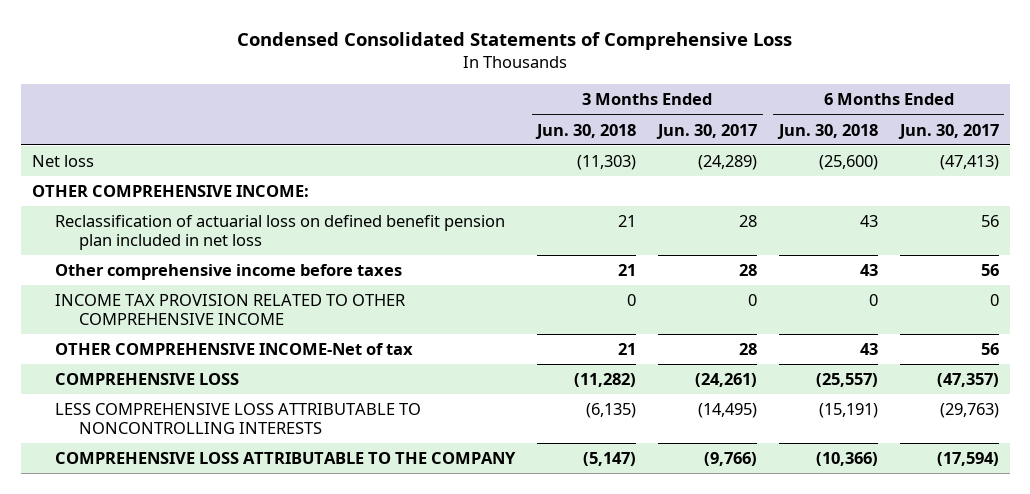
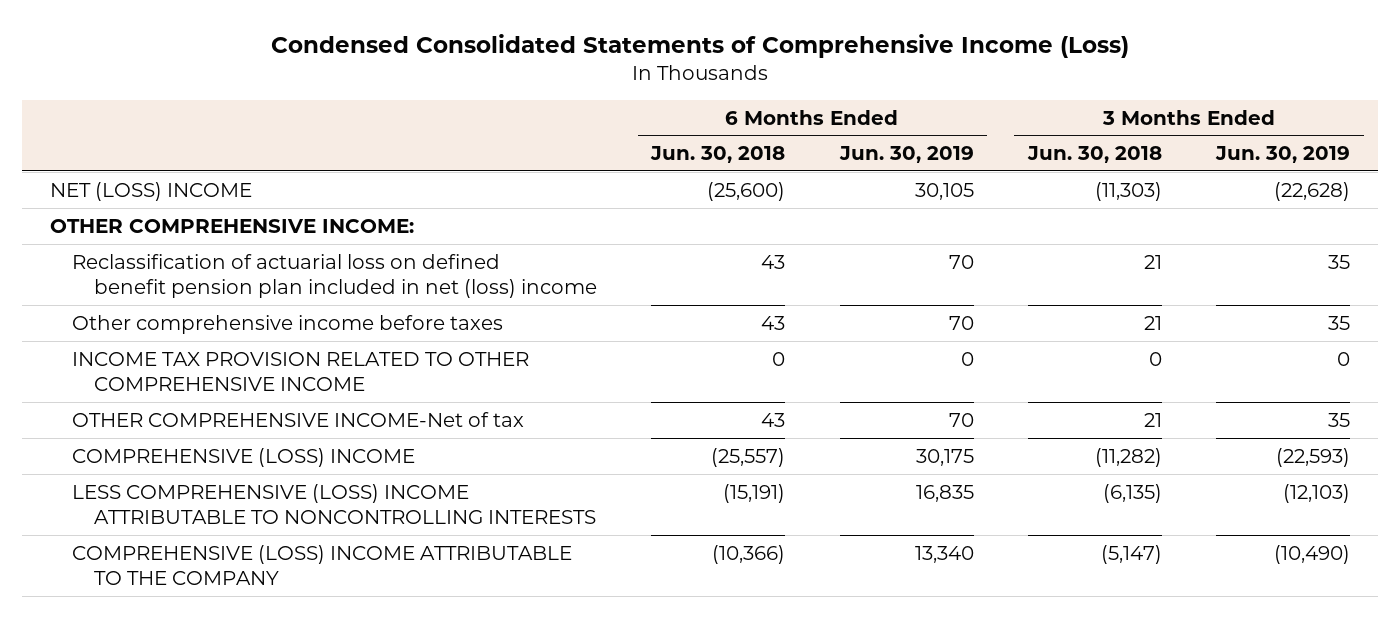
[237,31,793,50] Condensed Consolidated Statements of Comprehensive Loss -> [270,34,1129,59] Condensed Consolidated Statements of Comprehensive Income (Loss)
[656,123,758,139] Jun. 30, 2017 -> none
[897,123,999,139] Jun. 30, 2017 -> none
none -> [838,146,974,164] Jun. 30, 2019
none -> [1215,146,1351,164] Jun. 30, 2019
[31,155,94,168] Net loss -> [49,181,252,201] NET (LOSS) INCOME
[55,215,506,250] Reclassification of actuarial loss on defined benefit pension plan included in net loss -> [71,253,597,298] Reclassification of actuarial loss on defined benefit pension plan included in net (loss) income
[55,373,240,386] COMPREHENSIVE LOSS -> [71,447,415,467] COMPREHENSIVE (LOSS) INCOME
[55,403,422,434] LESS COMPREHENSIVE LOSS ATTRIBUTABLE TO NONCONTROLLING INTERESTS -> [71,483,596,524] LESS COMPREHENSIVE (LOSS) INCOME ATTRIBUTABLE TO NONCONTROLLING INTERESTS
[55,452,517,465] COMPREHENSIVE LOSS ATTRIBUTABLE TO THE COMPANY -> [71,544,572,585] COMPREHENSIVE (LOSS) INCOME ATTRIBUTABLE TO THE COMPANY

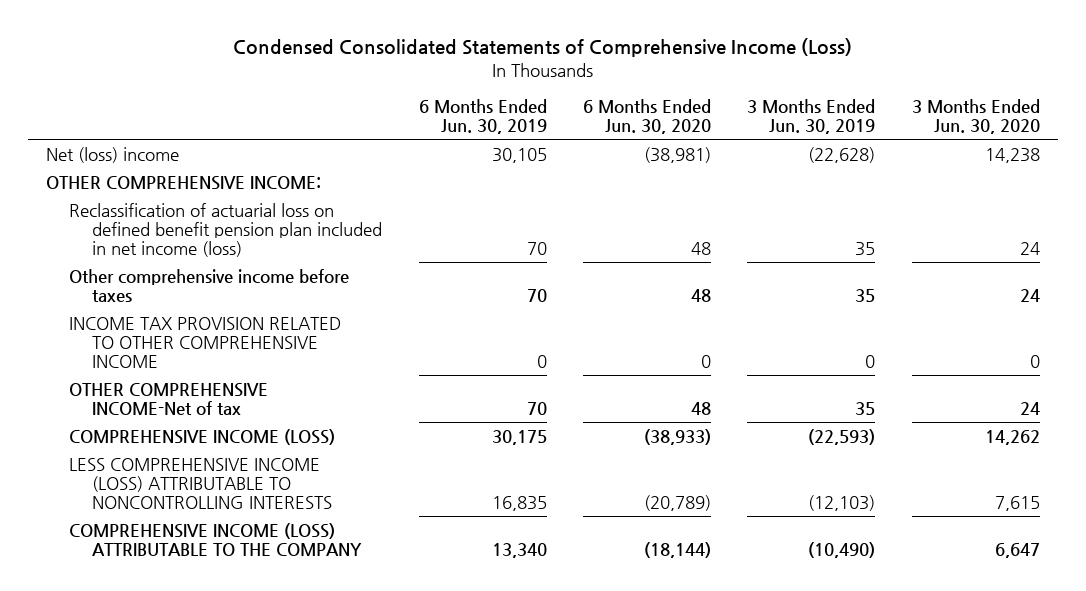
[650,146,786,164] Jun. 30, 2018 -> none
[1026,146,1162,164] Jun. 30, 2018 -> none
none -> [583,98,712,134] 6 Months Ended Jun. 30, 2020
none -> [911,98,1040,134] 3 Months Ended Jun. 30, 2020
[49,181,252,201] NET (LOSS) INCOME -> [45,146,179,163] Net (loss) income
[71,253,597,298] Reclassification of actuarial loss on defined benefit pension plan included in net (loss) income -> [69,202,383,258] Reclassification of actuarial loss on defined benefit pension plan included in net income (loss)
[71,447,415,467] COMPREHENSIVE (LOSS) INCOME -> [69,428,336,445] COMPREHENSIVE INCOME (LOSS)
[71,483,596,524] LESS COMPREHENSIVE (LOSS) INCOME ATTRIBUTABLE TO NONCONTROLLING INTERESTS -> [69,457,333,510] LESS COMPREHENSIVE INCOME (LOSS) ATTRIBUTABLE TO NONCONTROLLING INTERESTS
[71,544,572,585] COMPREHENSIVE (LOSS) INCOME ATTRIBUTABLE TO THE COMPANY -> [69,522,363,556] COMPREHENSIVE INCOME (LOSS) ATTRIBUTABLE TO THE COMPANY

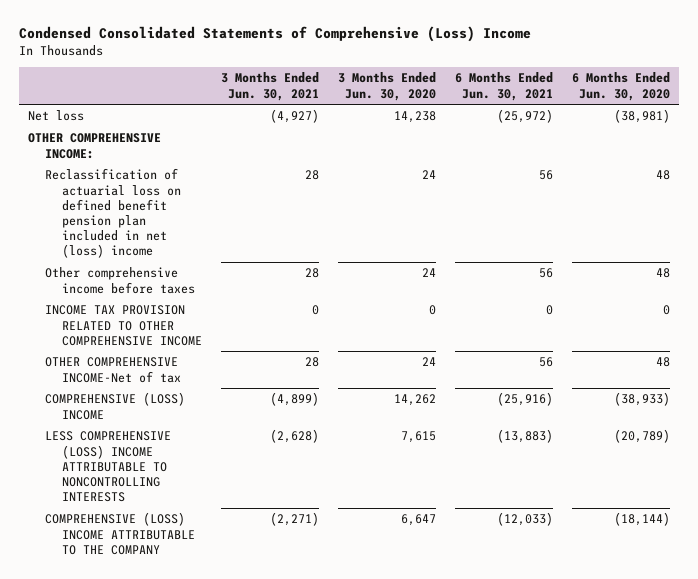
[232,38,852,58] Condensed Consolidated Statements of Comprehensive Income (Loss) -> [18,26,531,43] Condensed Consolidated Statements of Comprehensive (Loss) Income
[418,98,547,134] 6 Months Ended Jun. 30, 2019 -> none
[747,98,876,134] 3 Months Ended Jun. 30, 2019 -> none
none -> [220,72,319,101] 3 Months Ended Jun. 30, 2021
none -> [454,72,553,101] 6 Months Ended Jun. 30, 2021
[45,146,179,163] Net (loss) income -> [28,110,85,122] Net loss
[69,202,383,258] Reclassification of actuarial loss on defined benefit pension plan included in net income (loss) -> [45,168,181,259] Reclassification of actuarial loss on defined benefit pension plan included in net (loss) income
[69,428,336,445] COMPREHENSIVE INCOME (LOSS) -> [45,392,186,420] COMPREHENSIVE (LOSS) INCOME
[69,457,333,510] LESS COMPREHENSIVE INCOME (LOSS) ATTRIBUTABLE TO NONCONTROLLING INTERESTS -> [45,431,172,503] LESS COMPREHENSIVE (LOSS) INCOME ATTRIBUTABLE TO NONCONTROLLING INTERESTS
[69,522,363,556] COMPREHENSIVE INCOME (LOSS) ATTRIBUTABLE TO THE COMPANY -> [45,512,195,555] COMPREHENSIVE (LOSS) INCOME ATTRIBUTABLE TO THE COMPANY

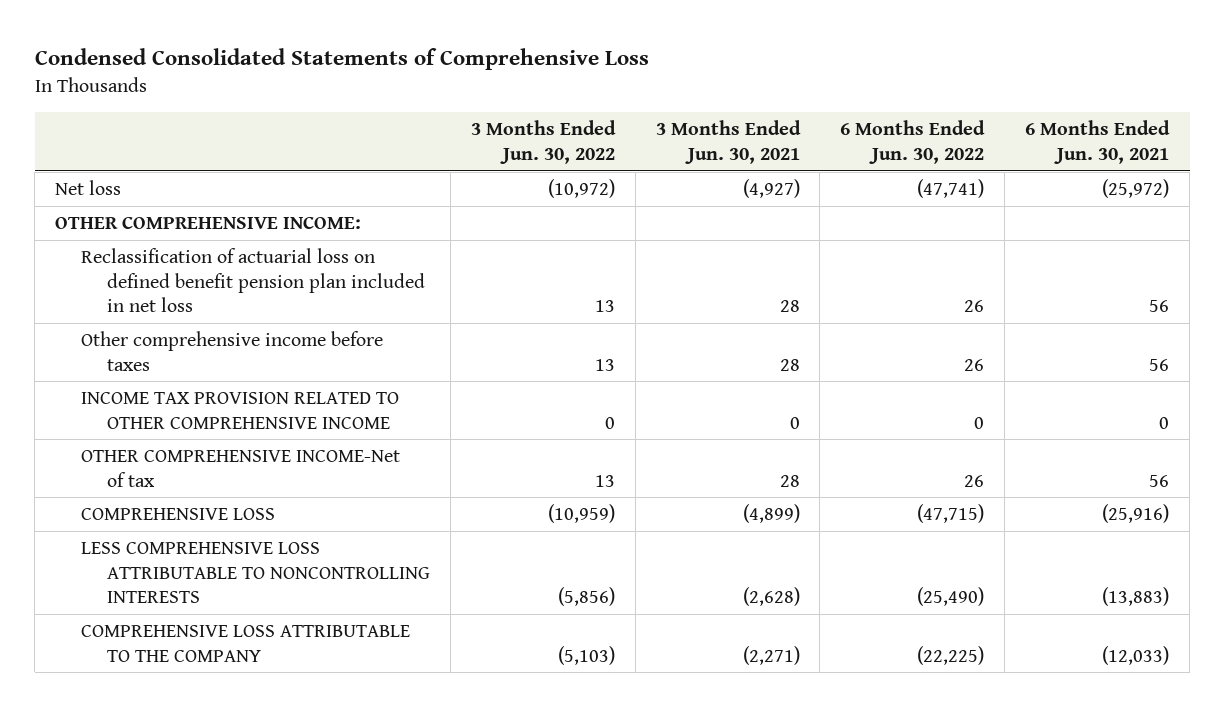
[18,26,531,43] Condensed Consolidated Statements of Comprehensive (Loss) Income -> [34,48,649,71] Condensed Consolidated Statements of Comprehensive Loss
[337,72,436,101] 3 Months Ended Jun. 30, 2020 -> none
[571,72,670,101] 6 Months Ended Jun. 30, 2020 -> none
none -> [470,120,616,164] 3 Months Ended Jun. 30, 2022
none -> [840,120,986,164] 6 Months Ended Jun. 30, 2022
[45,168,181,259] Reclassification of actuarial loss on defined benefit pension plan included in net (loss) income -> [80,248,425,313] Reclassification of actuarial loss on defined benefit pension plan included in net loss
[45,392,186,420] COMPREHENSIVE (LOSS) INCOME -> [80,508,275,521] COMPREHENSIVE LOSS
[45,431,172,503] LESS COMPREHENSIVE (LOSS) INCOME ATTRIBUTABLE TO NONCONTROLLING INTERESTS -> [80,542,430,604] LESS COMPREHENSIVE LOSS ATTRIBUTABLE TO NONCONTROLLING INTERESTS
[45,512,195,555] COMPREHENSIVE (LOSS) INCOME ATTRIBUTABLE TO THE COMPANY -> [80,625,410,662] COMPREHENSIVE LOSS ATTRIBUTABLE TO THE COMPANY

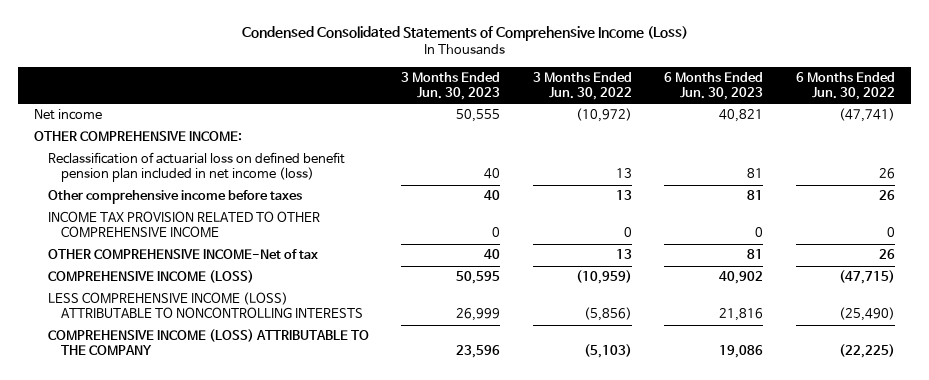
[34,48,649,71] Condensed Consolidated Statements of Comprehensive Loss -> [241,26,688,42] Condensed Consolidated Statements of Comprehensive Income (Loss)
[655,120,801,164] 3 Months Ended Jun. 30, 2021 -> none
[1025,120,1171,164] 6 Months Ended Jun. 30, 2021 -> none
none -> [401,71,501,100] 3 Months Ended Jun. 30, 2023
none -> [664,71,764,100] 6 Months Ended Jun. 30, 2023
[54,180,121,196] Net loss -> [34,109,103,121] Net income
[80,248,425,313] Reclassification of actuarial loss on defined benefit pension plan included in net loss -> [47,152,345,183] Reclassification of actuarial loss on defined benefit pension plan included in net income (loss)
[80,508,275,521] COMPREHENSIVE LOSS -> [47,270,254,284] COMPREHENSIVE INCOME (LOSS)
[80,542,430,604] LESS COMPREHENSIVE LOSS ATTRIBUTABLE TO NONCONTROLLING INTERESTS -> [47,292,363,319] LESS COMPREHENSIVE INCOME (LOSS) ATTRIBUTABLE TO NONCONTROLLING INTERESTS
[80,625,410,662] COMPREHENSIVE LOSS ATTRIBUTABLE TO THE COMPANY -> [47,329,369,356] COMPREHENSIVE INCOME (LOSS) ATTRIBUTABLE TO THE COMPANY

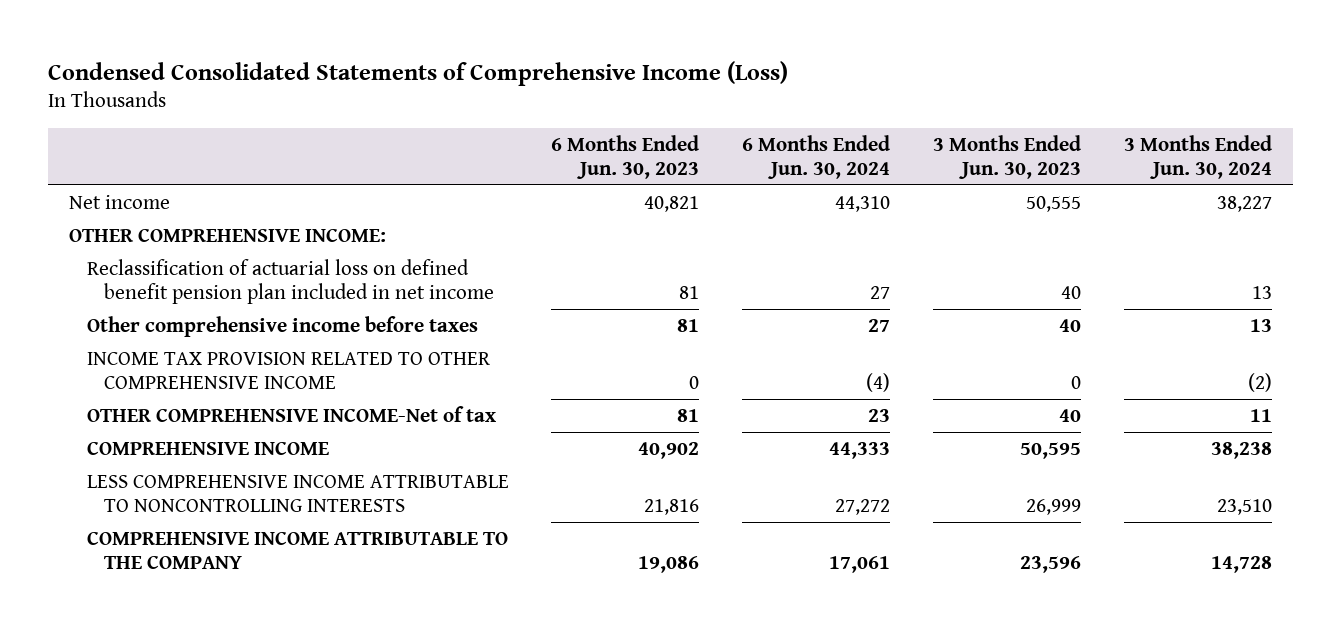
[532,71,632,100] 3 Months Ended Jun. 30, 2022 -> none
[795,71,895,100] 6 Months Ended Jun. 30, 2022 -> none
none -> [742,134,891,179] 6 Months Ended Jun. 30, 2024
none -> [1123,134,1272,179] 3 Months Ended Jun. 30, 2024
[47,152,345,183] Reclassification of actuarial loss on defined benefit pension plan included in net income (loss) -> [86,258,495,304] Reclassification of actuarial loss on defined benefit pension plan included in net income
[47,270,254,284] COMPREHENSIVE INCOME (LOSS) -> [86,441,329,455] COMPREHENSIVE INCOME
[47,292,363,319] LESS COMPREHENSIVE INCOME (LOSS) ATTRIBUTABLE TO NONCONTROLLING INTERESTS -> [86,474,509,512] LESS COMPREHENSIVE INCOME ATTRIBUTABLE TO NONCONTROLLING INTERESTS
[47,329,369,356] COMPREHENSIVE INCOME (LOSS) ATTRIBUTABLE TO THE COMPANY -> [86,531,508,569] COMPREHENSIVE INCOME ATTRIBUTABLE TO THE COMPANY

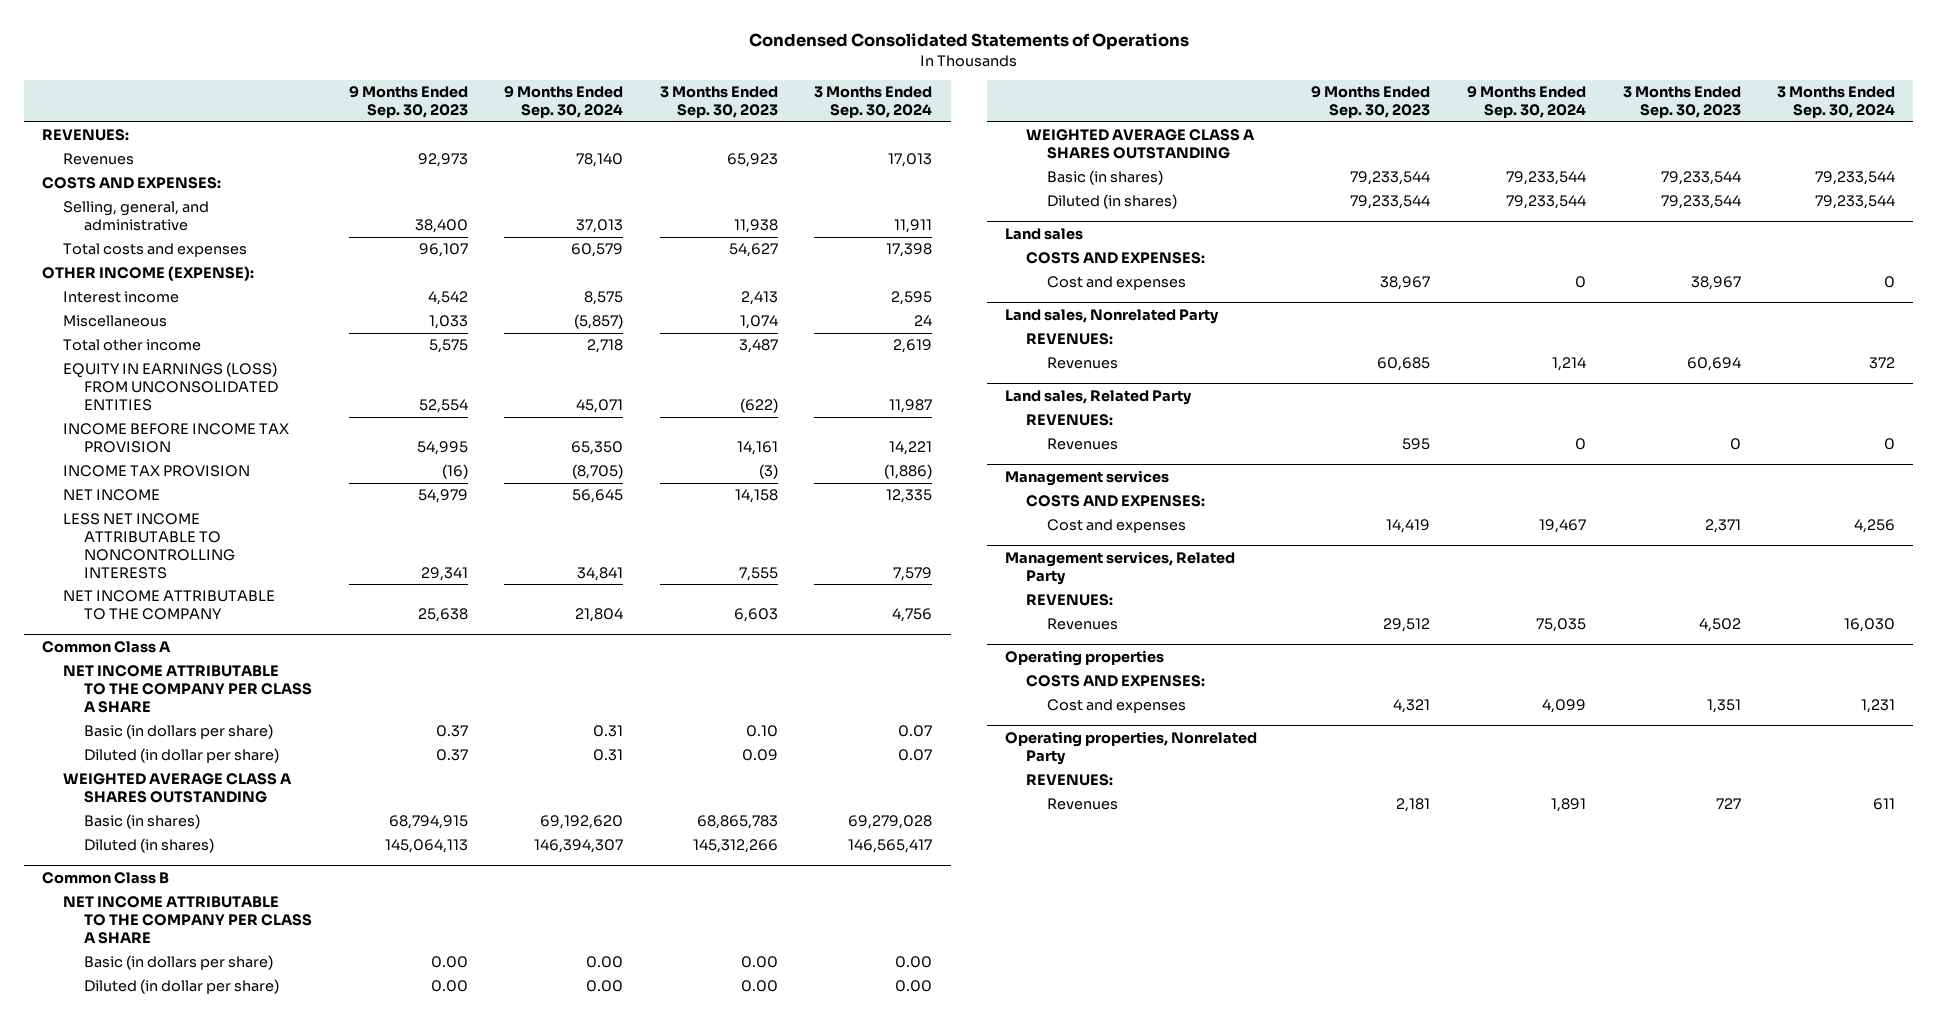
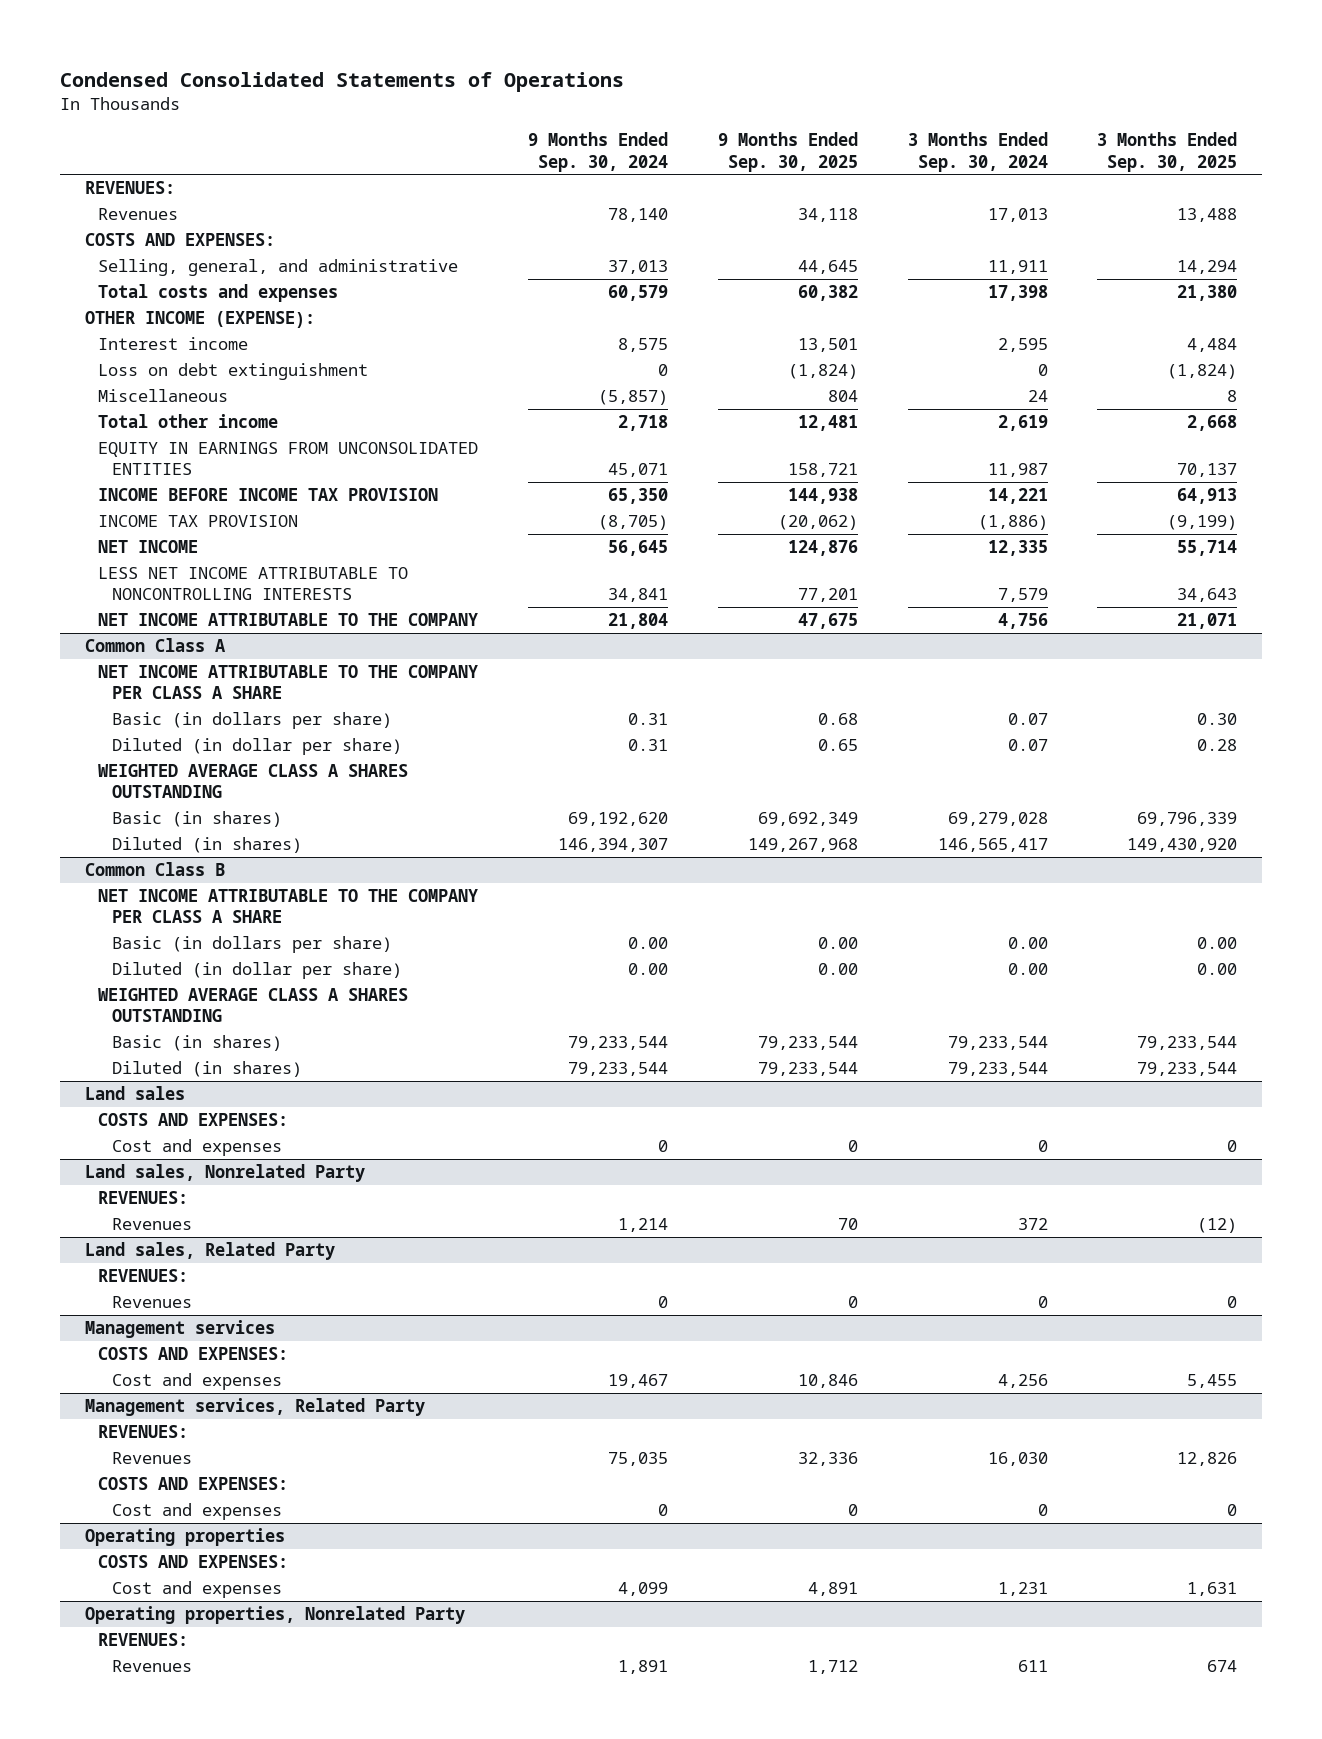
[348,86,468,118] 9 Months Ended Sep. 30, 2023 -> none
[659,86,778,118] 3 Months Ended Sep. 30, 2023 -> none
none -> [717,132,858,172] 9 Months Ended Sep. 30, 2025
none -> [1097,132,1238,172] 3 Months Ended Sep. 30, 2025
none -> [98,363,369,381] Loss on debt extinguishment
[63,362,279,411] EQUITY IN EARNINGS (LOSS) FROM UNCONSOLIDATED ENTITIES -> [98,442,479,476] EQUITY IN EARNINGS FROM UNCONSOLIDATED ENTITIES
none -> [98,1477,289,1491] COSTS AND EXPENSES:
none -> [111,1503,282,1521] Cost and expenses

